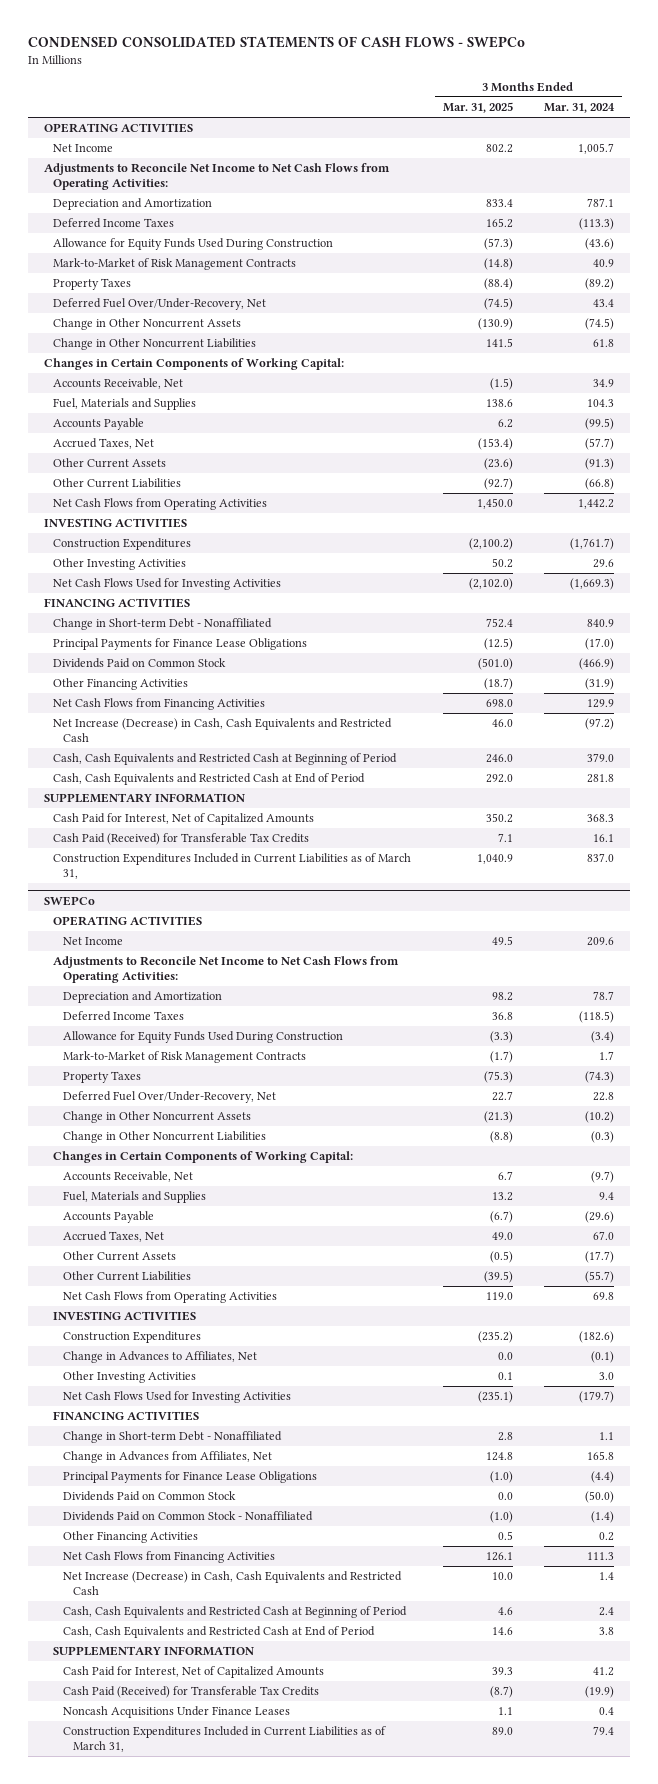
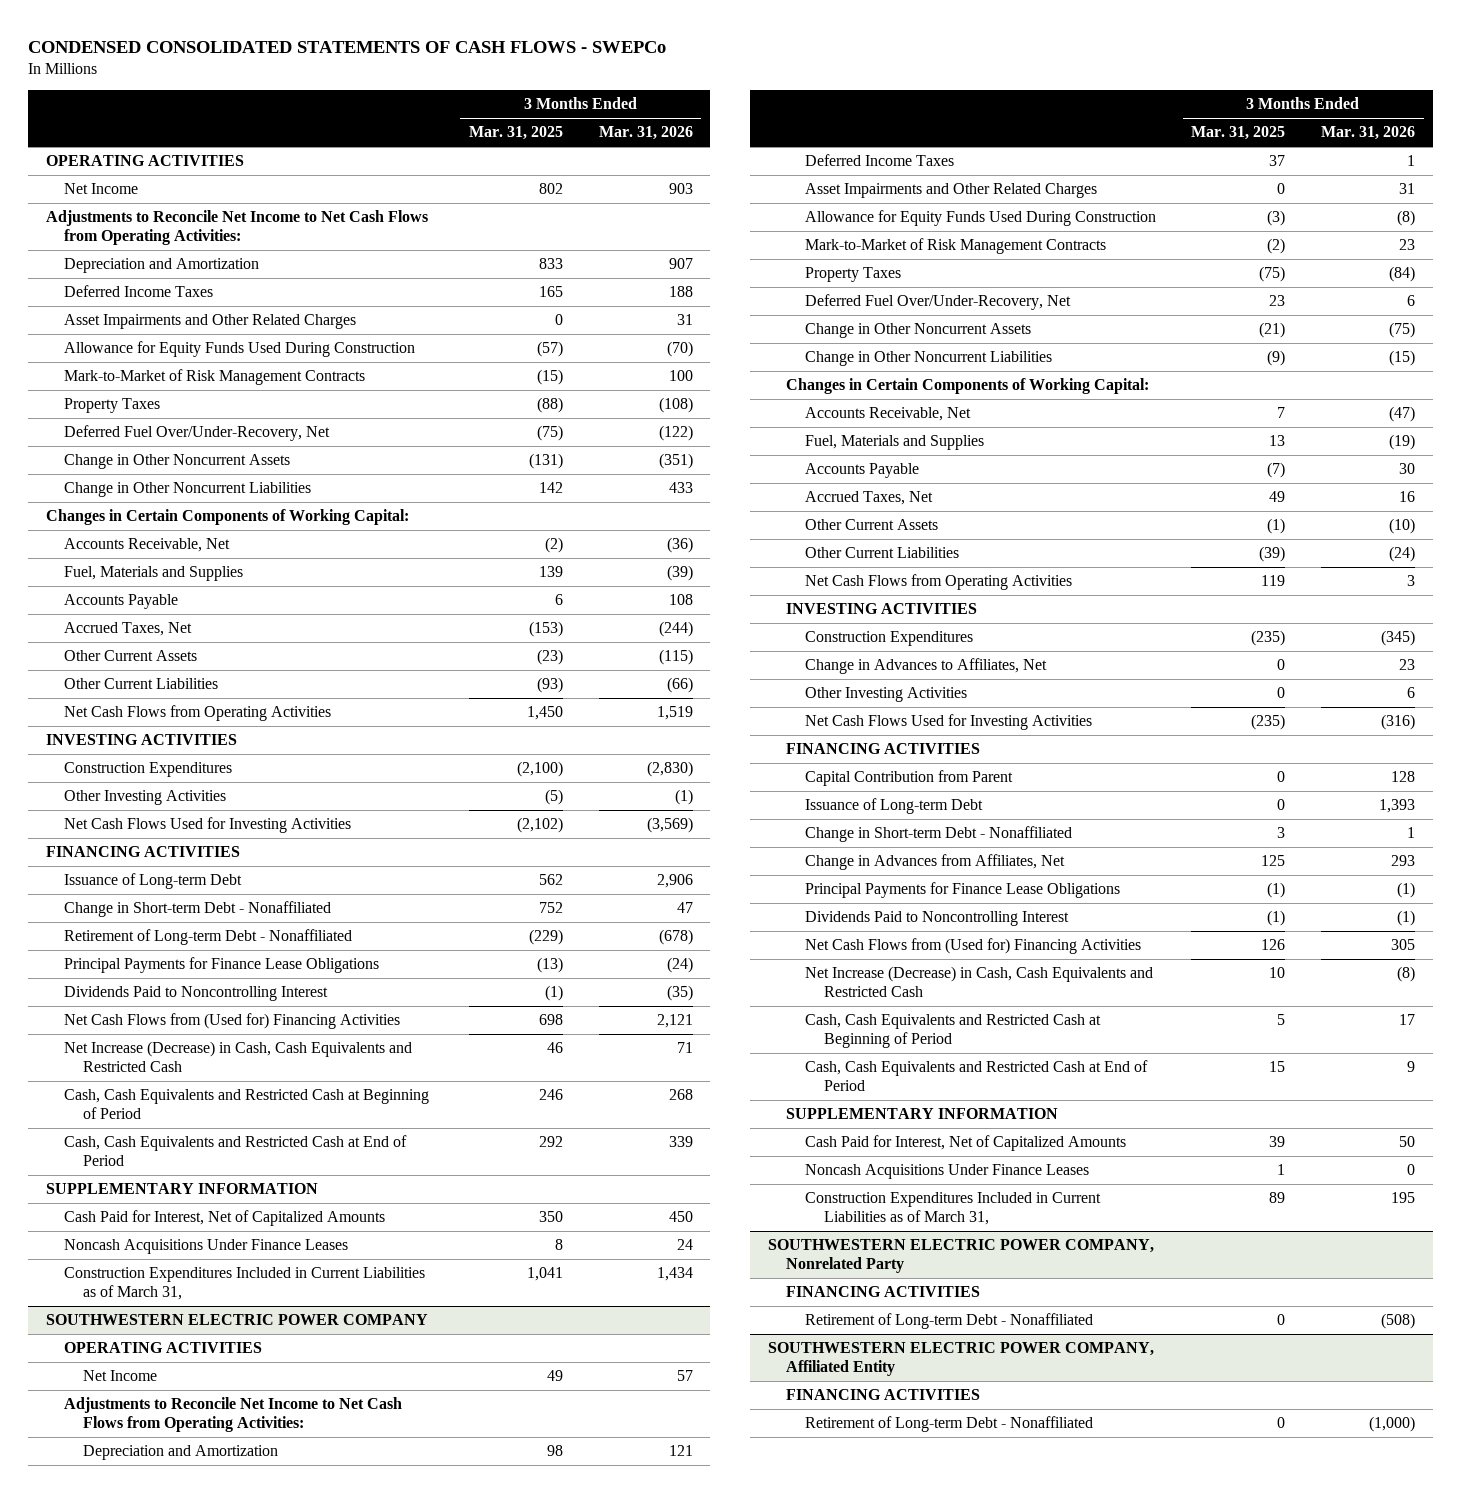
[544,103,616,114] Mar. 31, 2024 -> none
none -> [598,126,693,141] Mar. 31, 2026
[485,144,513,154] 802.2 -> [539,183,564,195] 802
[485,199,513,208] 833.4 -> [539,258,564,270] 833
[485,218,513,229] 165.2 -> [539,286,564,298] 165
none -> [64,314,357,330] Asset Impairments and Other Related Charges
[483,238,513,251] (57.3) -> [537,341,564,358] (57)
[483,258,513,271] (14.8) -> [537,369,564,386] (15)
[483,278,513,291] (88.4) -> [537,397,564,414] (88)
[483,298,513,311] (74.5) -> [537,425,564,442] (75)
[477,318,513,331] (130.9) -> [529,453,564,470] (131)
[485,338,513,348] 141.5 -> [539,482,564,494] 142
[489,378,513,391] (1.5) -> [545,537,564,554] (2)
[485,399,513,408] 138.6 -> [539,566,564,578] 139
[497,419,513,429] 6.2 -> [555,594,564,606] 6
[477,438,513,451] (153.4) -> [529,621,564,638] (153)
[483,458,513,471] (23.6) -> [537,649,564,666] (23)
[483,478,513,491] (92.7) -> [537,677,564,694] (93)
[476,498,513,510] 1,450.0 -> [527,706,564,721] 1,450
[468,538,513,551] (2,100.2) -> [517,761,564,778] (2,100)
[491,558,513,569] 50.2 -> [545,789,564,806] (5)
[468,578,513,591] (2,102.0) -> [517,817,564,834] (2,102)
[53,658,227,669] Dividends Paid on Common Stock -> none
[53,678,189,691] Other Financing Activities -> none
none -> [64,873,243,890] Issuance of Long-term Debt
[485,618,513,629] 752.4 -> [539,902,564,914] 752
none -> [64,929,353,946] Retirement of Long-term Debt - Nonaffiliated
[483,638,513,651] (12.5) -> [537,957,564,974] (13)
none -> [64,986,329,1002] Dividends Paid to Noncontrolling Interest
[53,698,266,711] Net Cash Flows from Financing Activities -> [64,1013,401,1030] Net Cash Flows from (Used for) Financing Activities
[485,699,513,708] 698.0 -> [539,1014,564,1026] 698
[491,719,513,728] 46.0 -> [547,1042,564,1054] 46
[485,754,513,764] 246.0 -> [539,1089,564,1101] 246
[485,774,513,784] 292.0 -> [539,1136,564,1148] 292
[53,833,310,846] Cash Paid (Received) for Transferable Tax Credits -> none
[485,813,513,824] 350.2 -> [539,1211,564,1223] 350
none -> [64,1239,349,1255] Noncash Acquisitions Under Finance Leases
[476,854,513,865] 1,040.9 -> [527,1267,564,1282] 1,041
[43,895,95,906] SWEPCo -> [45,1314,428,1326] SOUTHWESTERN ELECTRIC POWER COMPANY
[491,936,513,946] 49.5 -> [547,1370,564,1382] 49
[491,992,513,1002] 98.2 -> [547,1445,564,1457] 98
[491,1012,513,1021] 36.8 -> [1269,155,1286,167] 37
none -> [805,183,1098,199] Asset Impairments and Other Related Charges
[489,1031,513,1044] (3.3) -> [1267,210,1286,227] (3)
[489,1051,513,1064] (1.7) -> [1267,238,1286,255] (2)
[483,1071,513,1084] (75.3) -> [1259,266,1286,283] (75)
[491,1091,513,1102] 22.7 -> [1269,295,1286,307] 23
[483,1111,513,1124] (21.3) -> [1259,322,1286,339] (21)
[489,1131,513,1144] (8.8) -> [1267,350,1286,367] (9)
[497,1171,513,1181] 6.7 -> [1277,407,1286,419] 7
[491,1192,513,1202] 13.2 -> [1269,435,1286,447] 13
[489,1211,513,1224] (6.7) -> [1267,462,1286,479] (7)
[491,1232,513,1241] 49.0 -> [1269,491,1286,503] 49
[489,1251,513,1264] (0.5) -> [1267,518,1286,535] (1)
[483,1271,513,1284] (39.5) -> [1259,546,1286,563] (39)
[485,1292,513,1301] 119.0 -> [1261,575,1286,587] 119
[477,1331,513,1344] (235.2) -> [1251,630,1286,647] (235)
[497,1352,513,1361] 0.0 -> [1277,659,1286,671] 0
[497,1372,513,1381] 0.1 -> [1277,687,1286,699] 0
[477,1391,513,1404] (235.1) -> [1251,714,1286,731] (235)
[62,1491,236,1502] Dividends Paid on Common Stock -> none
[62,1531,198,1544] Other Financing Activities -> none
none -> [805,770,1014,787] Capital Contribution from Parent
none -> [805,798,984,815] Issuance of Long-term Debt
[497,1432,513,1442] 2.8 -> [1277,827,1286,839] 3
[485,1452,513,1462] 124.8 -> [1261,855,1286,867] 125
[489,1471,513,1484] (1.0) -> [1267,882,1286,899] (1)
[62,1511,313,1522] Dividends Paid on Common Stock - Nonaffiliated -> [805,911,1070,927] Dividends Paid to Noncontrolling Interest
[489,1511,513,1524] (1.0) -> [1267,910,1286,927] (1)
[62,1551,275,1564] Net Cash Flows from Financing Activities -> [805,938,1142,955] Net Cash Flows from (Used for) Financing Activities
[485,1552,513,1562] 126.1 -> [1261,939,1286,951] 126
[491,1572,513,1581] 10.0 -> [1269,967,1286,979] 10
[497,1607,513,1616] 4.6 -> [1277,1014,1286,1026] 5
[491,1627,513,1636] 14.6 -> [1269,1061,1286,1073] 15
[62,1686,319,1699] Cash Paid (Received) for Transferable Tax Credits -> none
[491,1667,513,1676] 39.3 -> [1269,1136,1286,1148] 39
[497,1707,513,1716] 1.1 -> [1277,1164,1286,1176] 1
[491,1727,513,1736] 89.0 -> [1269,1192,1286,1204] 89
none -> [767,1239,1154,1274] SOUTHWESTERN ELECTRIC POWER COMPANY, Nonrelated Party
none -> [786,1286,981,1298] FINANCING ACTIVITIES
none -> [805,1313,1094,1330] Retirement of Long-term Debt - Nonaffiliated
none -> [767,1342,1154,1377] SOUTHWESTERN ELECTRIC POWER COMPANY, Affiliated Entity
none -> [786,1389,981,1401] FINANCING ACTIVITIES
none -> [805,1416,1094,1433] Retirement of Long-term Debt - Nonaffiliated

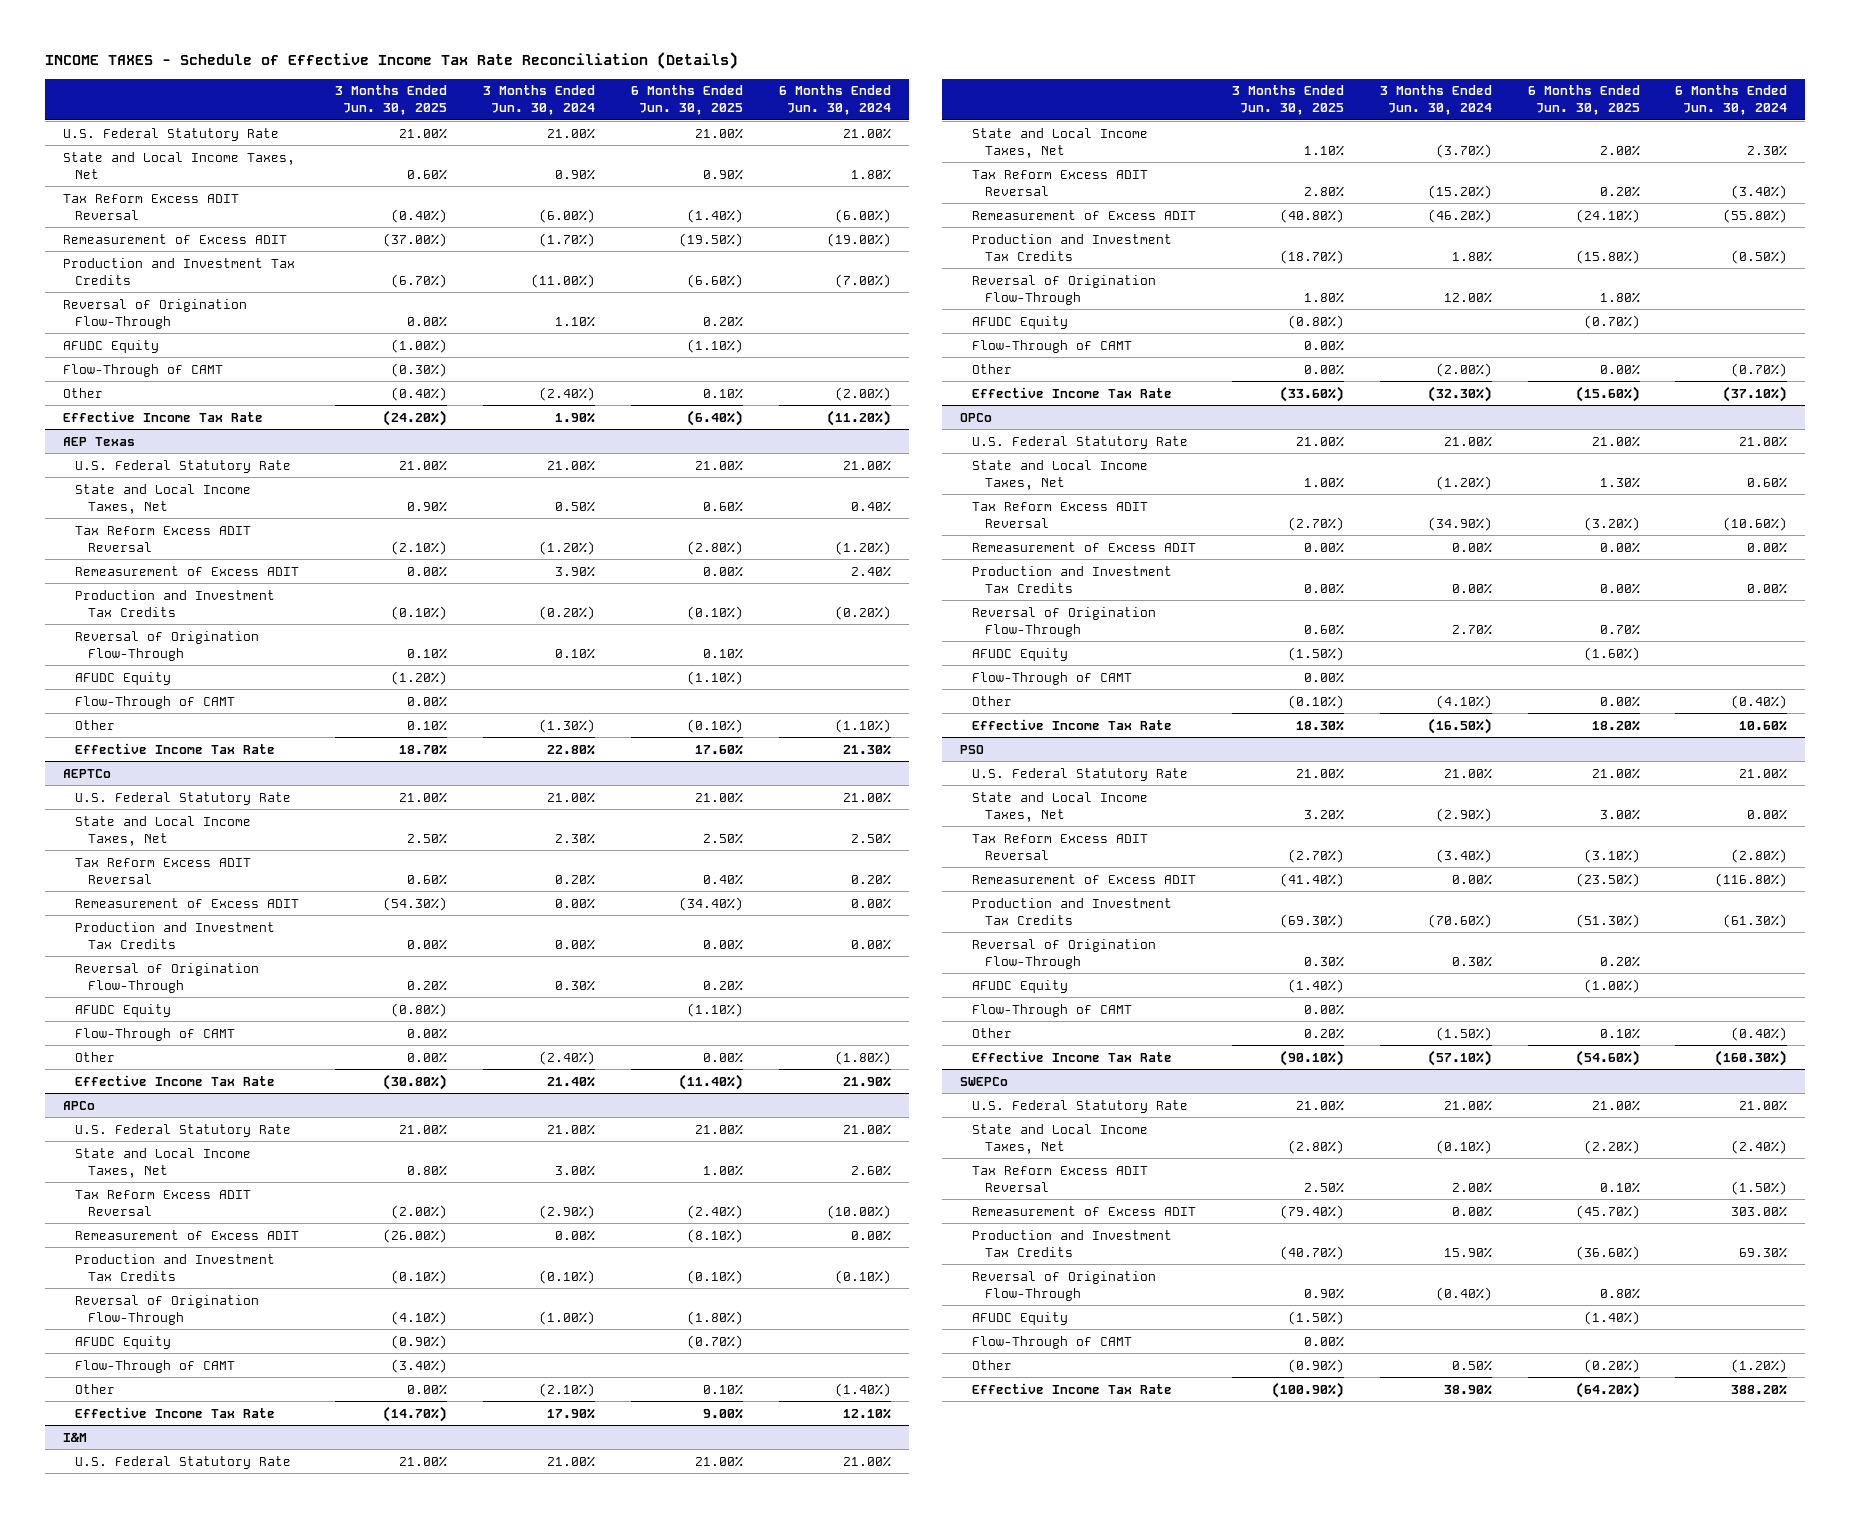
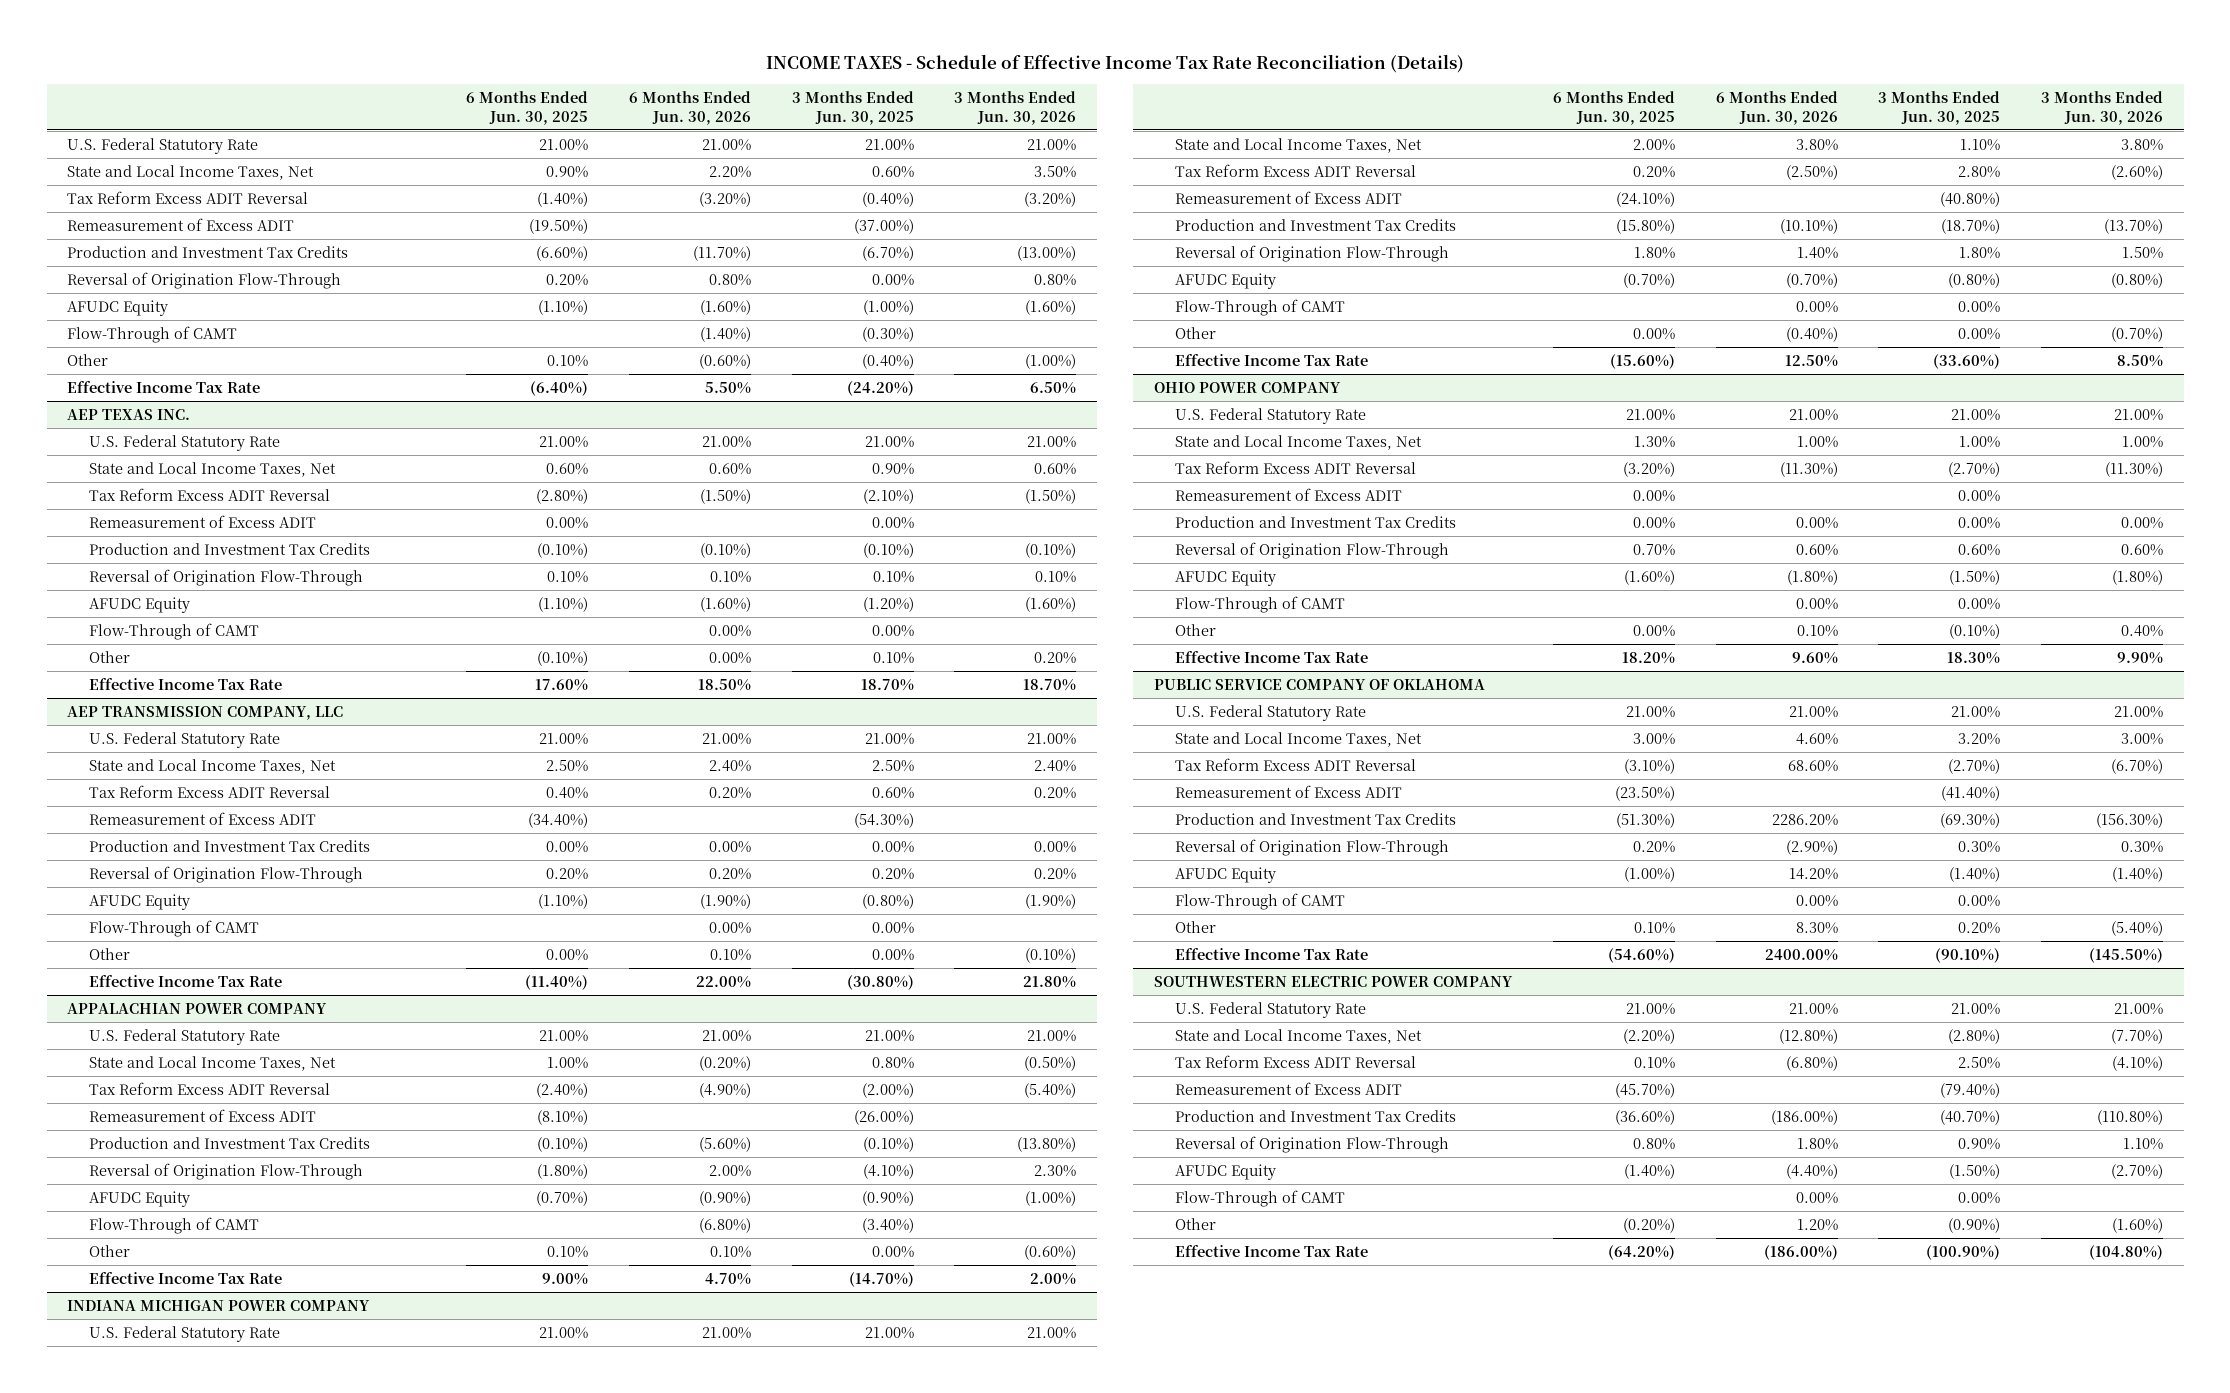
[483,85,596,116] 3 Months Ended Jun. 30, 2024 -> none
[778,85,891,116] 6 Months Ended Jun. 30, 2024 -> none
none -> [628,90,751,125] 6 Months Ended Jun. 30, 2026
none -> [954,90,1077,125] 3 Months Ended Jun. 30, 2026
[62,436,135,446] AEP Texas -> [66,408,190,420] AEP TEXAS INC.
[62,768,111,778] AEPTCo -> [66,705,343,720] AEP TRANSMISSION COMPANY, LLC
[62,1100,95,1110] APCo -> [66,1002,327,1014] APPALACHIAN POWER COMPANY
[62,1431,87,1442] I&M -> [66,1299,370,1311] INDIANA MICHIGAN POWER COMPANY
[959,412,992,422] OPCo -> [1153,381,1341,393] OHIO POWER COMPANY
[959,744,984,754] PSO -> [1153,678,1485,690] PUBLIC SERVICE COMPANY OF OKLAHOMA
[959,1076,1008,1086] SWEPCo -> [1153,975,1513,987] SOUTHWESTERN ELECTRIC POWER COMPANY

